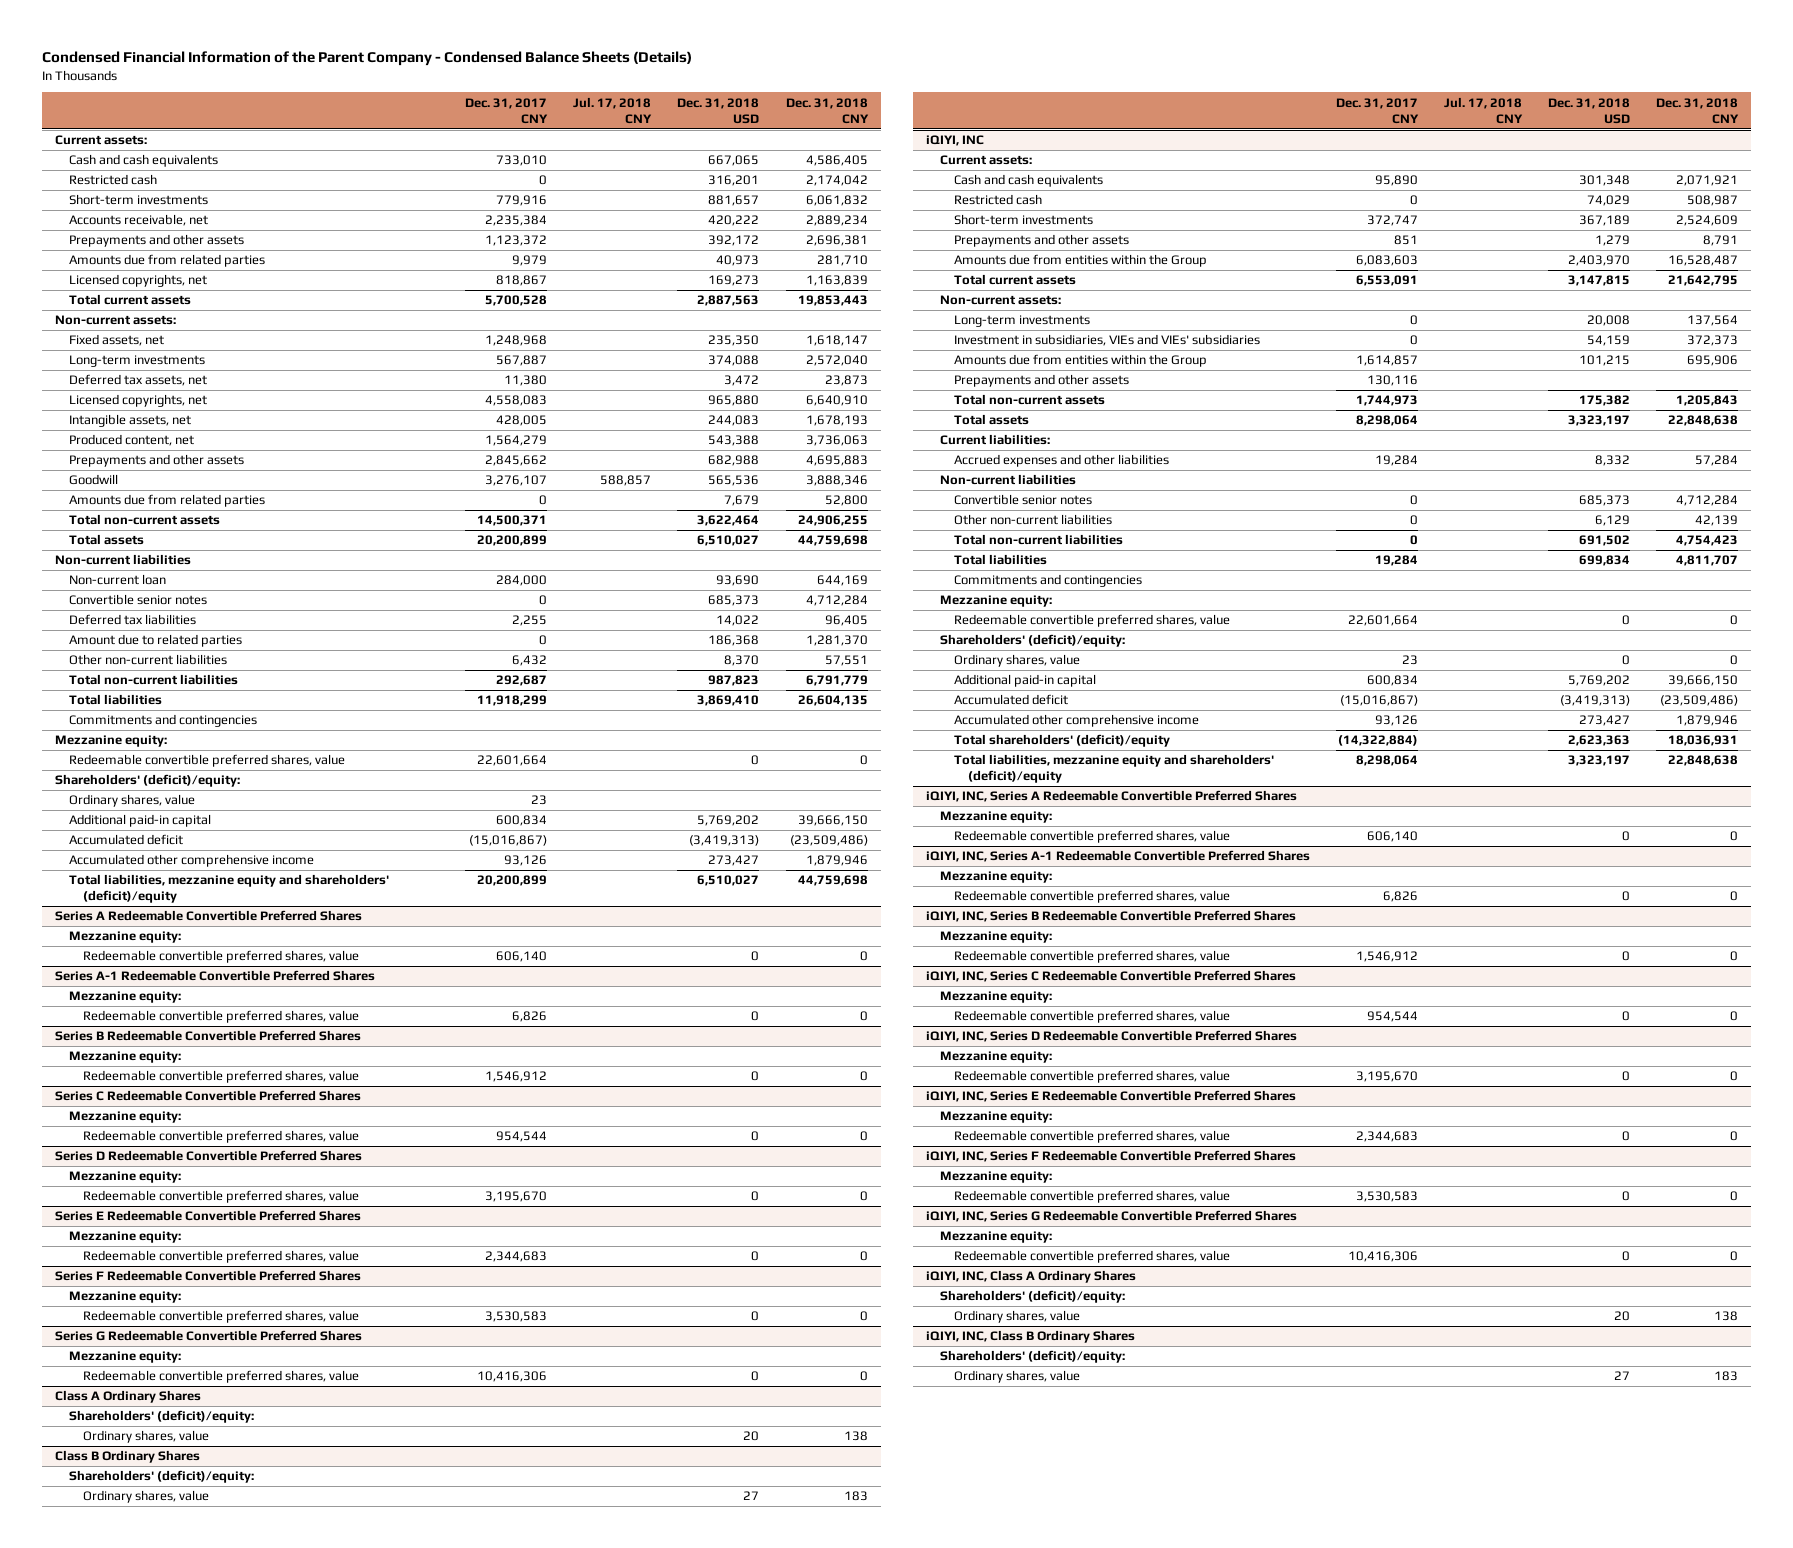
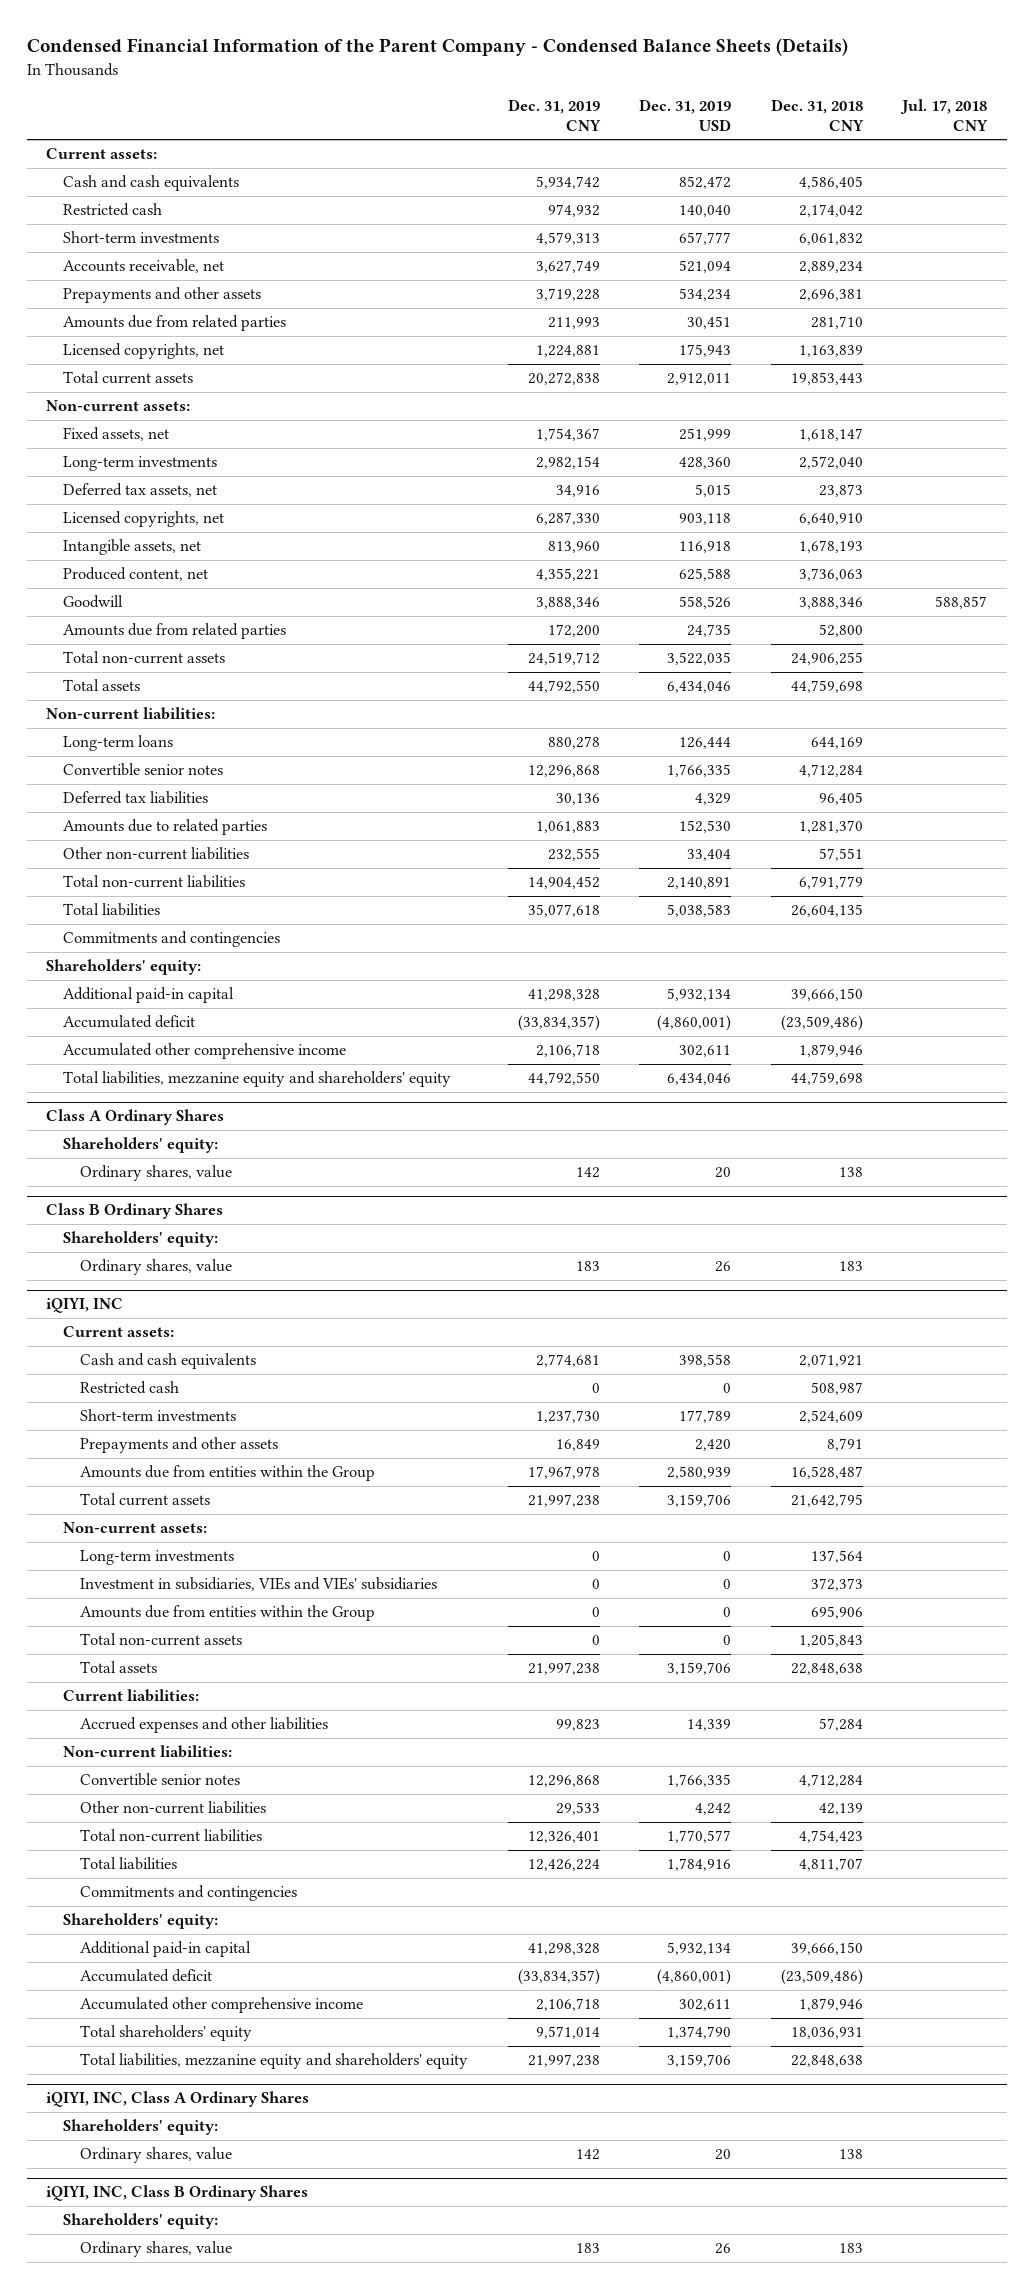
[465,97,549,124] Dec. 31, 2017 CNY -> none
[677,97,760,124] Dec. 31, 2018 USD -> none
none -> [507,98,601,131] Dec. 31, 2019 CNY
none -> [639,98,732,131] Dec. 31, 2019 USD
[69,454,245,468] Prepayments and other assets -> none
[55,554,192,566] Non-current liabilities -> [46,707,216,721] Non-current liabilities:
[69,574,167,586] Non-current loan -> [63,735,174,752] Long-term loans
[69,634,243,648] Amount due to related parties -> [63,819,268,836] Amounts due to related parties
[55,735,168,748] Mezzanine equity: -> none
[69,754,346,768] Redeemable convertible preferred shares, value -> none
[69,794,196,808] Ordinary shares, value -> none
[55,774,241,788] Shareholders' (deficit)/equity: -> [46,959,202,976] Shareholders' equity:
[55,910,363,922] Series A Redeemable Convertible Preferred Shares -> none
[69,931,182,944] Mezzanine equity: -> none
[83,950,360,964] Redeemable convertible preferred shares, value -> none
[55,970,376,982] Series A-1 Redeemable Convertible Preferred Shares -> none
[69,991,182,1004] Mezzanine equity: -> none
[83,1010,360,1024] Redeemable convertible preferred shares, value -> none
[55,1030,362,1042] Series B Redeemable Convertible Preferred Shares -> none
[69,1051,182,1064] Mezzanine equity: -> none
[83,1070,360,1084] Redeemable convertible preferred shares, value -> none
[55,1090,362,1102] Series C Redeemable Convertible Preferred Shares -> none
[69,1111,182,1124] Mezzanine equity: -> none
[83,1130,360,1144] Redeemable convertible preferred shares, value -> none
[55,1150,363,1162] Series D Redeemable Convertible Preferred Shares -> none
[69,1171,182,1184] Mezzanine equity: -> none
[83,1190,360,1204] Redeemable convertible preferred shares, value -> none
[55,1210,362,1222] Series E Redeemable Convertible Preferred Shares -> none
[69,1231,182,1244] Mezzanine equity: -> none
[83,1250,360,1264] Redeemable convertible preferred shares, value -> none
[55,1270,362,1282] Series F Redeemable Convertible Preferred Shares -> none
[69,1291,182,1304] Mezzanine equity: -> none
[83,1310,360,1324] Redeemable convertible preferred shares, value -> none
[55,1330,363,1342] Series G Redeemable Convertible Preferred Shares -> none
[69,1351,182,1364] Mezzanine equity: -> none
[83,1370,360,1384] Redeemable convertible preferred shares, value -> none
[69,874,390,904] Total liabilities, mezzanine equity and shareholders' (deficit)/equity -> [63,1071,452,1088] Total liabilities, mezzanine equity and shareholders' equity
[69,1410,255,1424] Shareholders' (deficit)/equity: -> [63,1137,219,1154] Shareholders' equity:
[69,1470,255,1484] Shareholders' (deficit)/equity: -> [63,1231,219,1248] Shareholders' equity:
[953,374,1129,388] Prepayments and other assets -> none
[939,474,1076,486] Non-current liabilities -> [63,1745,233,1759] Non-current liabilities:
[939,595,1052,608] Mezzanine equity: -> none
[953,614,1230,628] Redeemable convertible preferred shares, value -> none
[953,654,1080,668] Ordinary shares, value -> none
[939,634,1125,648] Shareholders' (deficit)/equity: -> [63,1913,219,1930] Shareholders' equity:
[925,790,1297,803] iQIYI, INC, Series A Redeemable Convertible Preferred Shares -> none
[939,811,1052,824] Mezzanine equity: -> none
[953,830,1230,844] Redeemable convertible preferred shares, value -> none
[925,850,1310,863] iQIYI, INC, Series A-1 Redeemable Convertible Preferred Shares -> none
[939,871,1052,884] Mezzanine equity: -> none
[953,890,1230,904] Redeemable convertible preferred shares, value -> none
[925,910,1296,923] iQIYI, INC, Series B Redeemable Convertible Preferred Shares -> none
[939,931,1052,944] Mezzanine equity: -> none
[953,950,1230,964] Redeemable convertible preferred shares, value -> none
[925,970,1296,983] iQIYI, INC, Series C Redeemable Convertible Preferred Shares -> none
[939,991,1052,1004] Mezzanine equity: -> none
[953,1010,1230,1024] Redeemable convertible preferred shares, value -> none
[925,1030,1297,1043] iQIYI, INC, Series D Redeemable Convertible Preferred Shares -> none
[939,1051,1052,1064] Mezzanine equity: -> none
[953,1070,1230,1084] Redeemable convertible preferred shares, value -> none
[925,1090,1296,1103] iQIYI, INC, Series E Redeemable Convertible Preferred Shares -> none
[939,1111,1052,1124] Mezzanine equity: -> none
[953,1130,1230,1144] Redeemable convertible preferred shares, value -> none
[925,1150,1296,1163] iQIYI, INC, Series F Redeemable Convertible Preferred Shares -> none
[939,1171,1052,1184] Mezzanine equity: -> none
[953,1190,1230,1204] Redeemable convertible preferred shares, value -> none
[925,1210,1297,1223] iQIYI, INC, Series G Redeemable Convertible Preferred Shares -> none
[939,1231,1052,1244] Mezzanine equity: -> none
[953,1250,1230,1264] Redeemable convertible preferred shares, value -> none
[953,734,1170,748] Total shareholders' (deficit)/equity -> [80,2025,253,2042] Total shareholders' equity
[953,754,1274,784] Total liabilities, mezzanine equity and shareholders' (deficit)/equity -> [80,2053,469,2070] Total liabilities, mezzanine equity and shareholders' equity
[939,1290,1125,1304] Shareholders' (deficit)/equity: -> [63,2119,219,2136] Shareholders' equity:
[939,1350,1125,1364] Shareholders' (deficit)/equity: -> [63,2213,219,2230] Shareholders' equity:

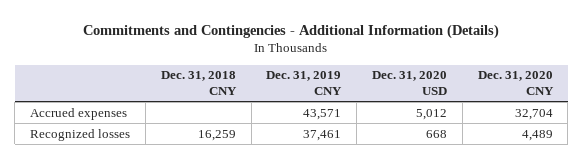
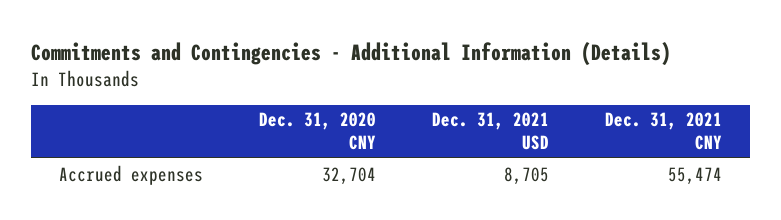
[160,71,237,96] Dec. 31, 2018 CNY -> none
[266,71,343,96] Dec. 31, 2019 CNY -> none
[371,71,447,96] Dec. 31, 2020 USD -> none
none -> [432,112,550,151] Dec. 31, 2021 USD
none -> [605,112,723,151] Dec. 31, 2021 CNY
[30,128,131,141] Recognized losses -> none

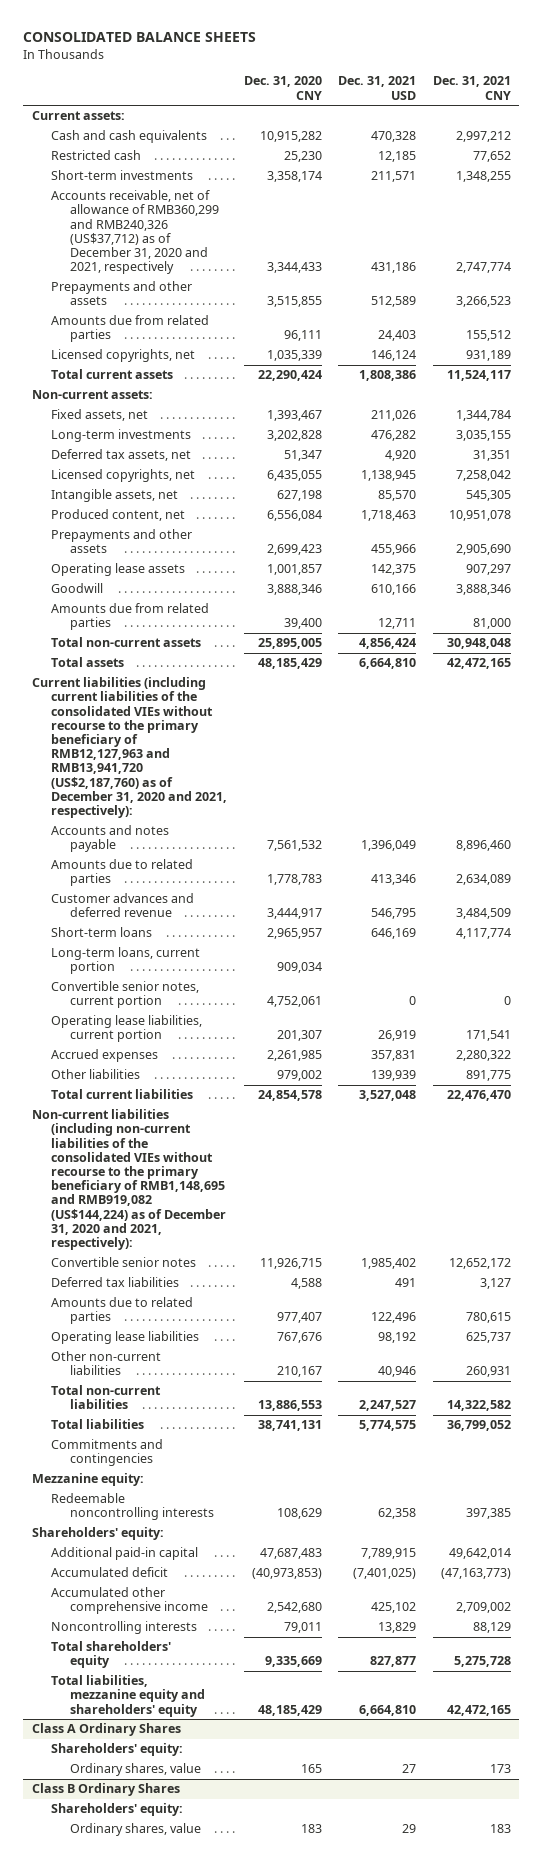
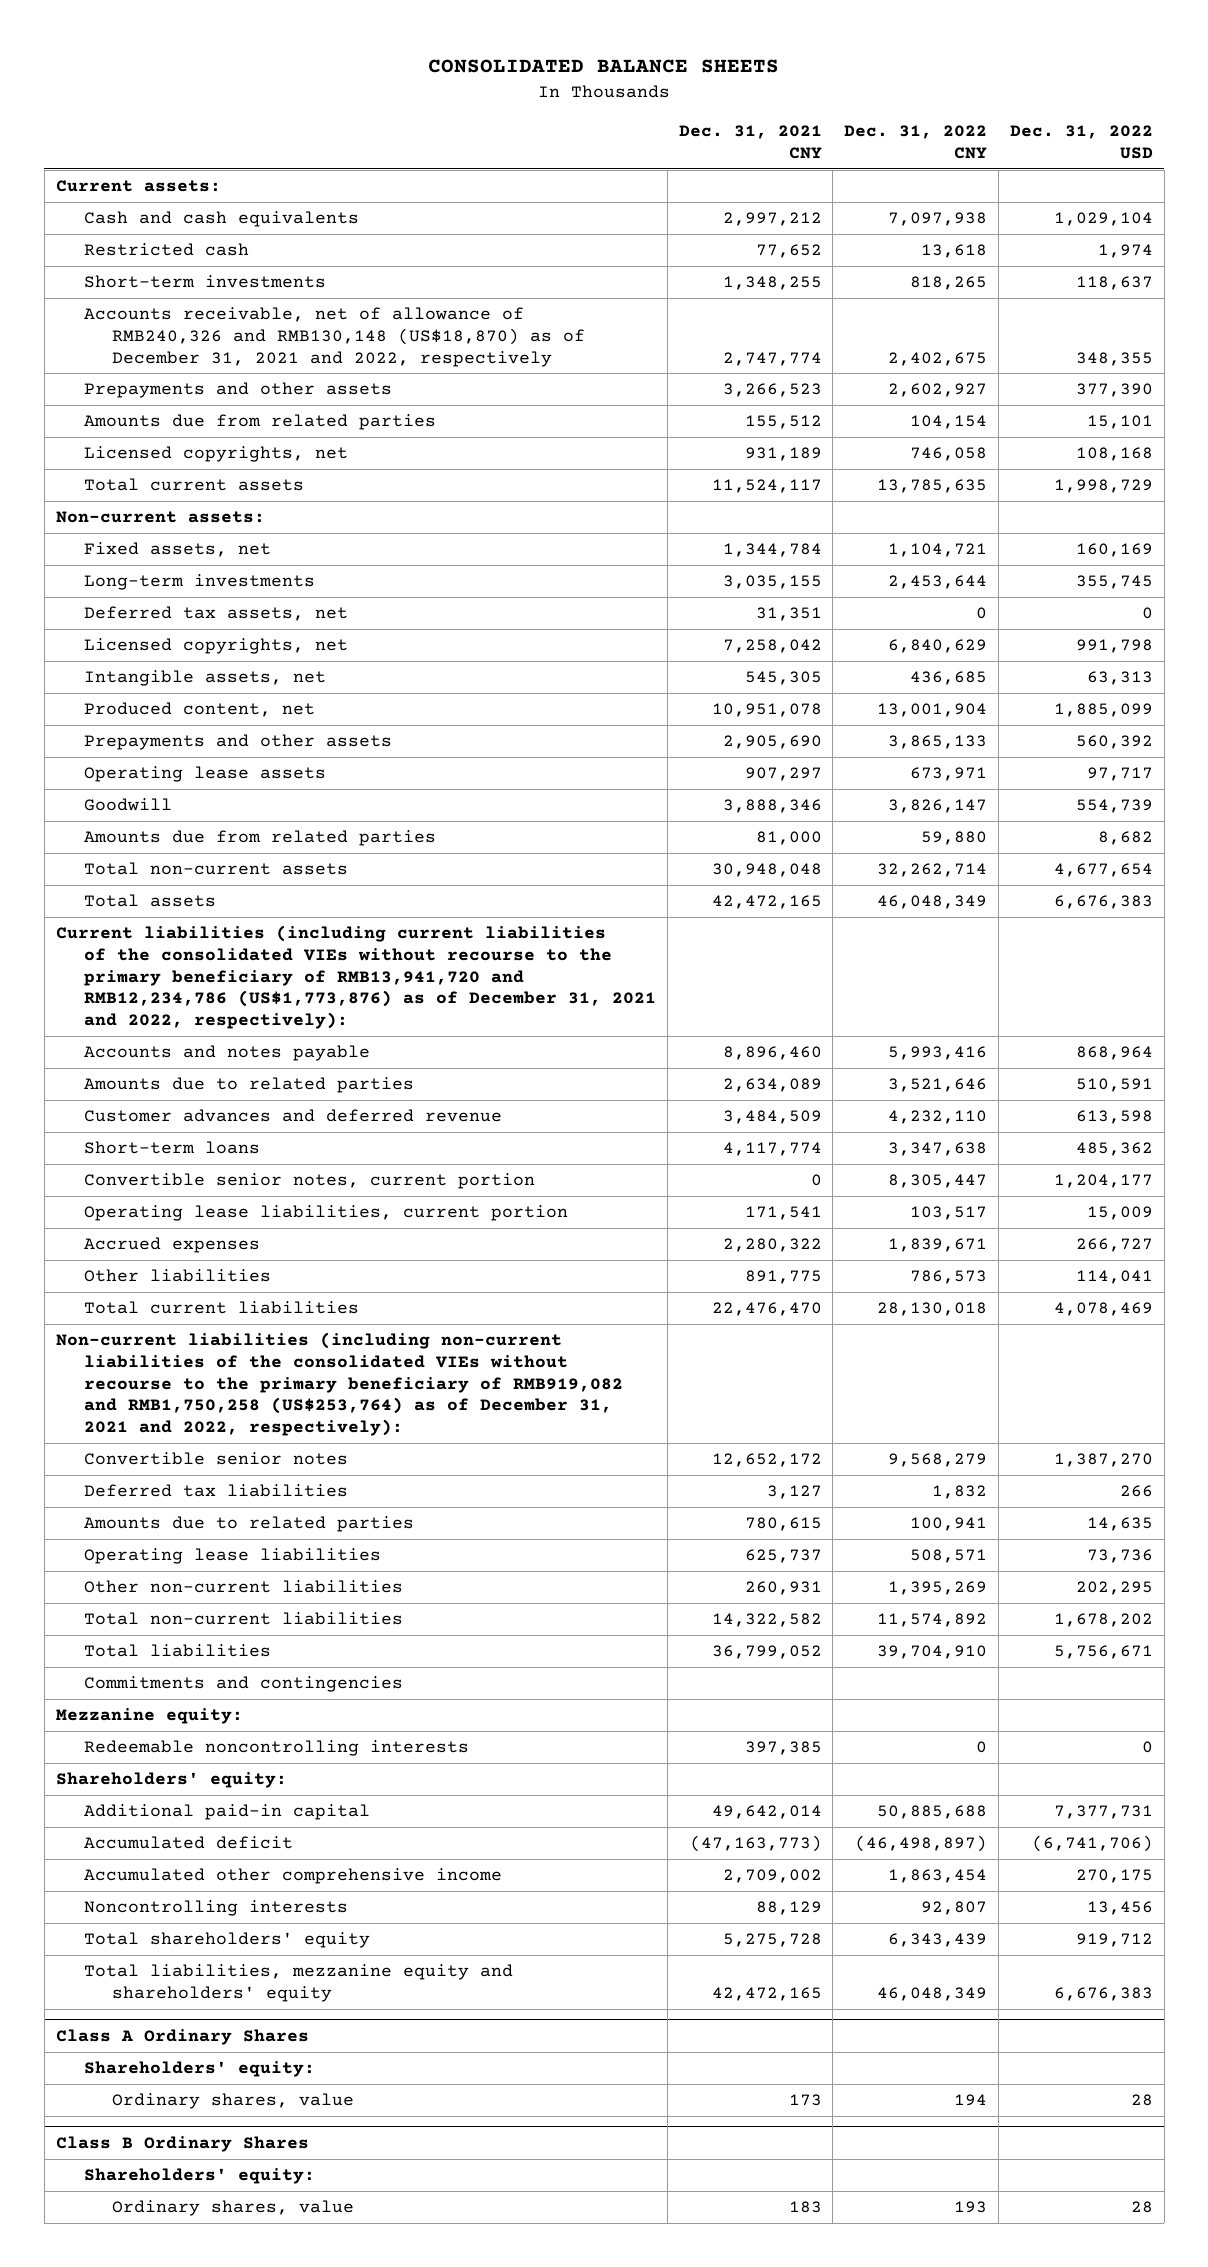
[243,76,322,100] Dec. 31, 2020 CNY -> none
[338,76,417,100] Dec. 31, 2021 USD -> none
none -> [844,125,988,159] Dec. 31, 2022 CNY
none -> [1009,125,1153,159] Dec. 31, 2022 USD
[50,190,220,275] Accounts receivable, net of allowance of RMB360,299 and RMB240,326 (US$37,712) as of December 31, 2020 and 2021, respectively -> [84,307,586,367] Accounts receivable, net of allowance of RMB240,326 and RMB130,148 (US$18,870) as of December 31, 2021 and 2022, respectively
[31,677,227,819] Current liabilities (including current liabilities of the consolidated VIEs without recourse to the primary beneficiary of RMB12,127,963 and RMB13,941,720 (US$2,187,760) as of December 31, 2020 and 2021, respectively): -> [55,925,657,1029] Current liabilities (including current liabilities of the consolidated VIEs without recourse to the primary beneficiary of RMB13,941,720 and RMB12,234,786 (US$1,773,876) as of December 31, 2021 and 2022, respectively):
[50,947,200,975] Long-term loans, current portion -> none
[31,1109,226,1251] Non-current liabilities (including non-current liabilities of the consolidated VIEs without recourse to the primary beneficiary of RMB1,148,695 and RMB919,082 (US$144,224) as of December 31, 2020 and 2021, respectively): -> [55,1332,624,1436] Non-current liabilities (including non-current liabilities of the consolidated VIEs without recourse to the primary beneficiary of RMB919,082 and RMB1,750,258 (US$253,764) as of December 31, 2021 and 2022, respectively):

